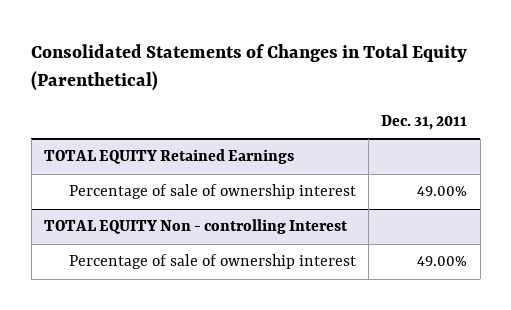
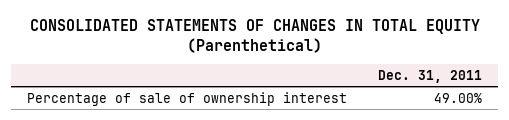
[31,44,468,91] Consolidated Statements of Changes in Total Equity (Parenthetical) -> [29,19,480,54] CONSOLIDATED STATEMENTS OF CHANGES IN TOTAL EQUITY (Parenthetical)
[43,149,294,165] TOTAL EQUITY Retained Earnings -> none
[43,219,348,235] TOTAL EQUITY Non - controlling Interest -> none
[68,254,356,270] Percentage of sale of ownership interest -> none

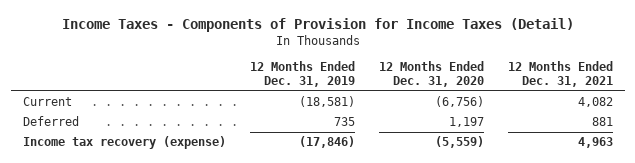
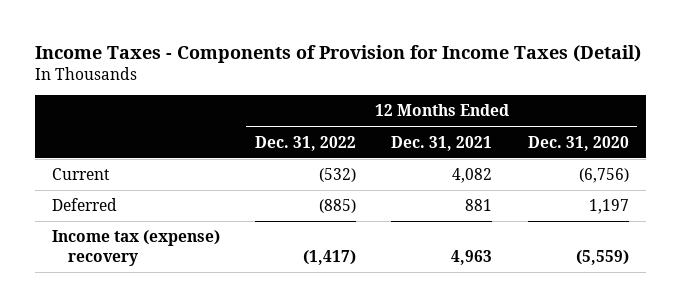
[249,60,355,88] 12 Months Ended Dec. 31, 2019 -> none
none -> [255,135,357,151] Dec. 31, 2022
[22,136,226,150] Income tax recovery (expense) -> [52,230,221,266] Income tax (expense) recovery

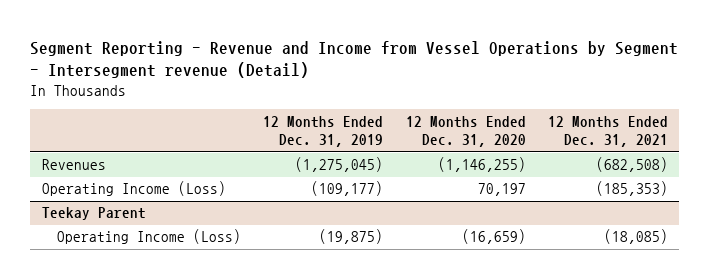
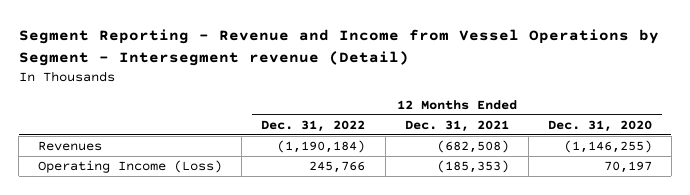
[263,115,384,148] 12 Months Ended Dec. 31, 2019 -> none
none -> [261,119,366,132] Dec. 31, 2022
[41,207,146,221] Teekay Parent -> none
[56,229,241,245] Operating Income (Loss) -> none

